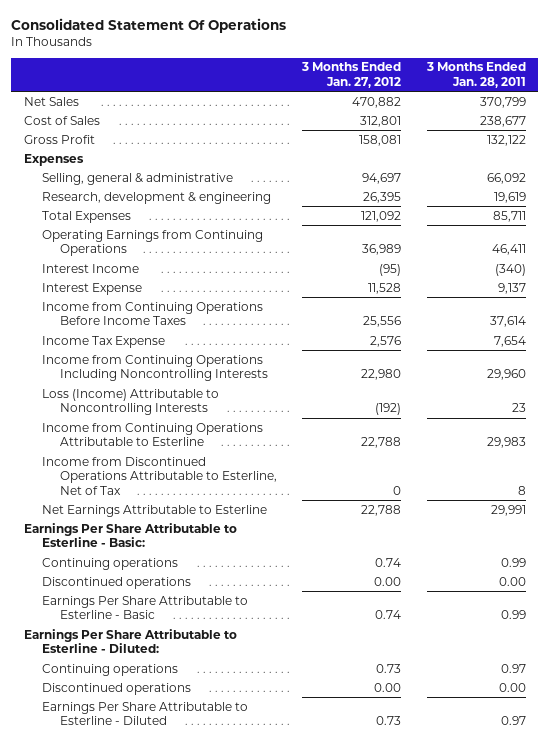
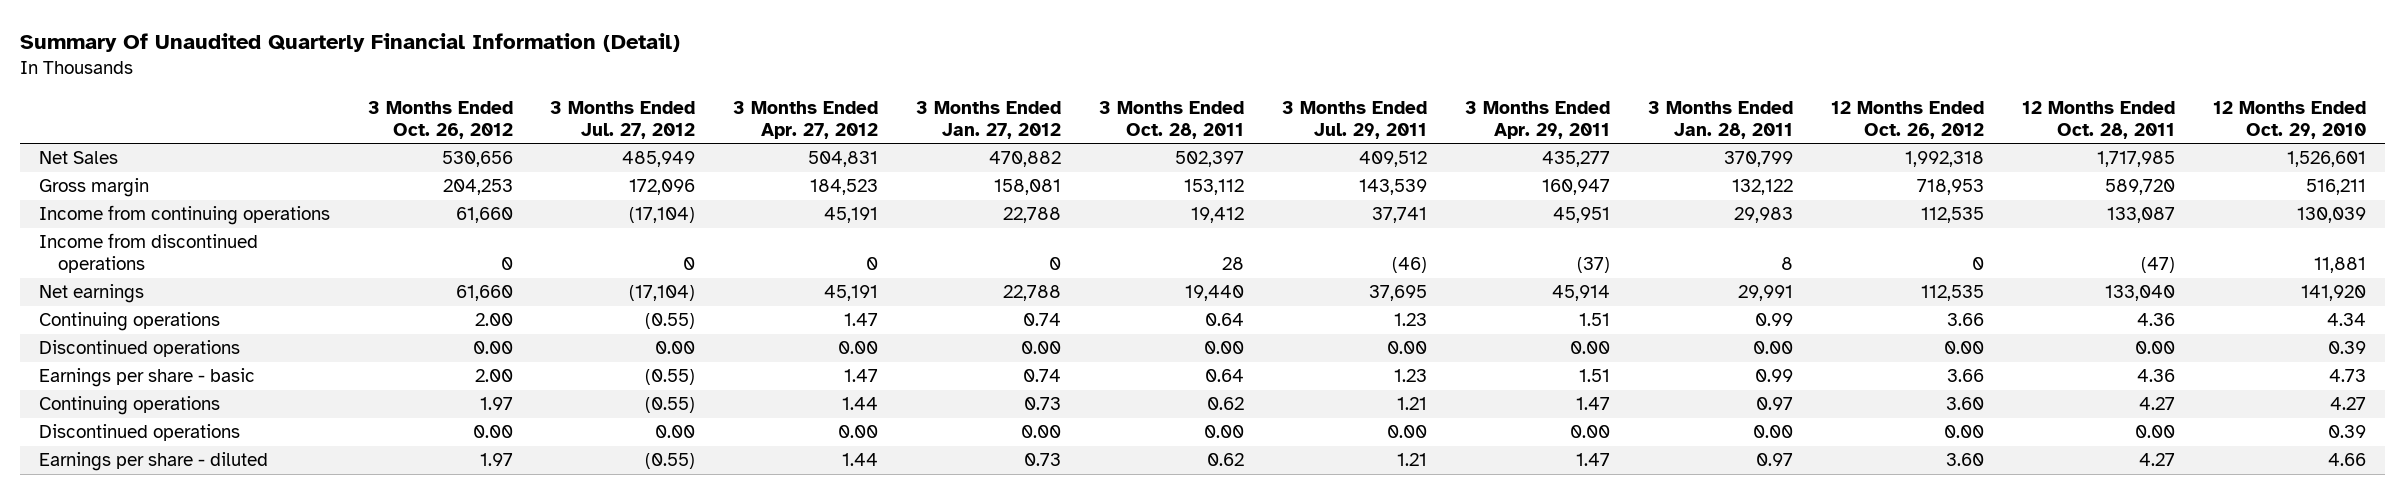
[11,17,287,33] Consolidated Statement Of Operations -> [19,32,680,52] Summary Of Unaudited Quarterly Financial Information (Detail)
none -> [367,100,513,139] 3 Months Ended Oct. 26, 2012
none -> [550,100,696,139] 3 Months Ended Jul. 27, 2012
none -> [733,100,879,139] 3 Months Ended Apr. 27, 2012
none -> [1099,100,1245,139] 3 Months Ended Oct. 28, 2011
none -> [1282,100,1428,139] 3 Months Ended Jul. 29, 2011
none -> [1465,100,1611,139] 3 Months Ended Apr. 29, 2011
none -> [1831,100,1985,139] 12 Months Ended Oct. 26, 2012
none -> [2021,100,2175,139] 12 Months Ended Oct. 28, 2011
none -> [2212,100,2366,139] 12 Months Ended Oct. 29, 2010
[24,115,101,125] Cost of Sales -> none
[24,153,85,166] Expenses -> none
[42,172,234,185] Selling, general & administrative -> none
[42,191,272,204] Research, development & engineering -> none
[42,210,132,223] Total Expenses -> none
[42,229,264,257] Operating Earnings from Continuing Operations -> none
[42,263,140,273] Interest Income -> none
[42,282,143,295] Interest Expense -> none
[42,301,264,326] Income from Continuing Operations Before Income Taxes -> none
[42,335,166,348] Income Tax Expense -> none
[42,354,268,382] Income from Continuing Operations Including Noncontrolling Interests -> none
[42,388,220,416] Loss (Income) Attributable to Noncontrolling Interests -> none
[24,522,238,548] Earnings Per Share Attributable to Esterline - Basic: -> none
[24,134,96,144] Gross Profit -> [38,178,149,198] Gross margin
[42,422,264,447] Income from Continuing Operations Attributable to Esterline -> [38,205,330,226] Income from continuing operations
[42,456,277,495] Income from Discontinued Operations Attributable to Esterline, Net of Tax -> [38,233,258,274] Income from discontinued operations
[42,504,268,517] Net Earnings Attributable to Esterline -> [38,284,144,304] Net earnings
[24,628,238,654] Earnings Per Share Attributable to Esterline - Diluted: -> none
[42,595,249,620] Earnings Per Share Attributable to Esterline - Basic -> [38,368,255,388] Earnings per share - basic
[42,701,249,726] Earnings Per Share Attributable to Esterline - Diluted -> [38,452,268,472] Earnings per share - diluted

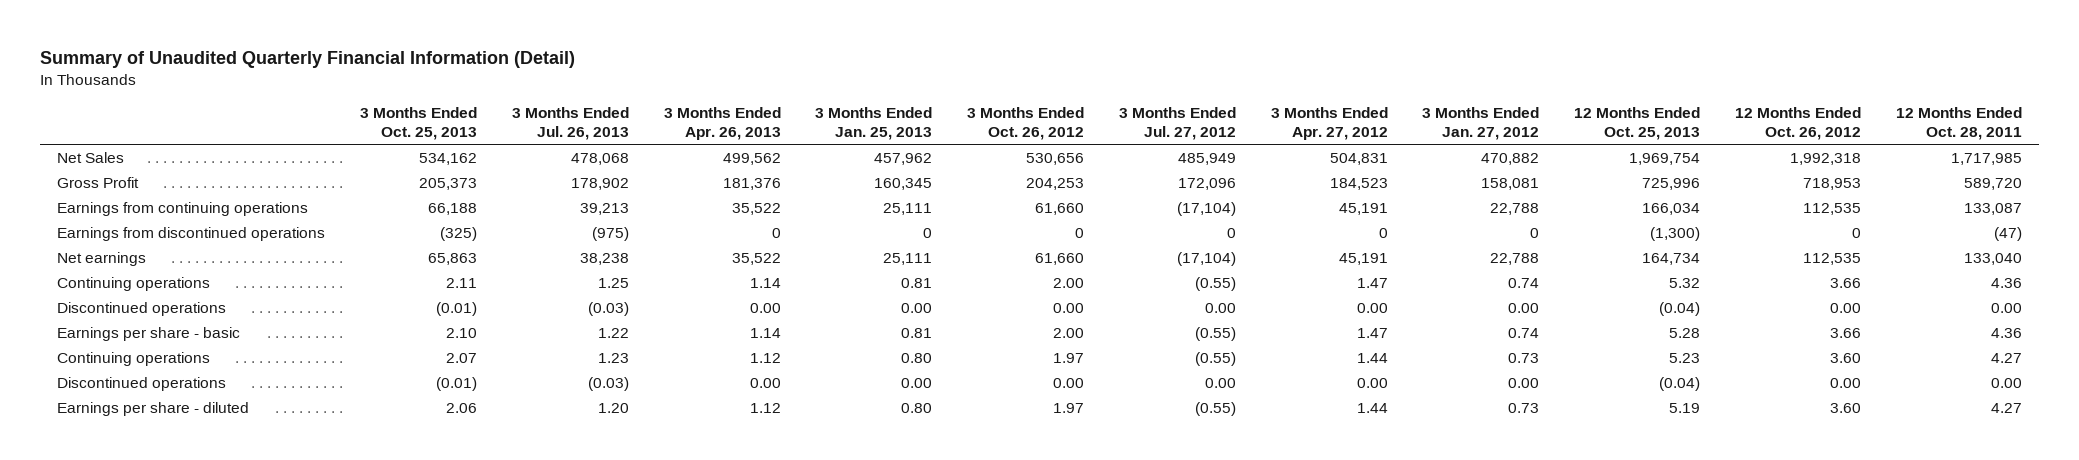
[19,32,680,52] Summary Of Unaudited Quarterly Financial Information (Detail) -> [39,50,575,68] Summary of Unaudited Quarterly Financial Information (Detail)
[1099,100,1245,139] 3 Months Ended Oct. 28, 2011 -> none
[1282,100,1428,139] 3 Months Ended Jul. 29, 2011 -> none
[1465,100,1611,139] 3 Months Ended Apr. 29, 2011 -> none
[1648,100,1794,139] 3 Months Ended Jan. 28, 2011 -> none
[2212,100,2366,139] 12 Months Ended Oct. 29, 2010 -> none
none -> [359,107,477,141] 3 Months Ended Oct. 25, 2013
none -> [511,107,629,141] 3 Months Ended Jul. 26, 2013
none -> [663,107,781,141] 3 Months Ended Apr. 26, 2013
none -> [815,107,933,141] 3 Months Ended Jan. 25, 2013
none -> [1574,107,1701,141] 12 Months Ended Oct. 25, 2013
[38,178,149,198] Gross margin -> [57,176,140,188] Gross Profit
[38,205,330,226] Income from continuing operations -> [57,201,309,216] Earnings from continuing operations
[38,233,258,274] Income from discontinued operations -> [57,226,326,241] Earnings from discontinued operations

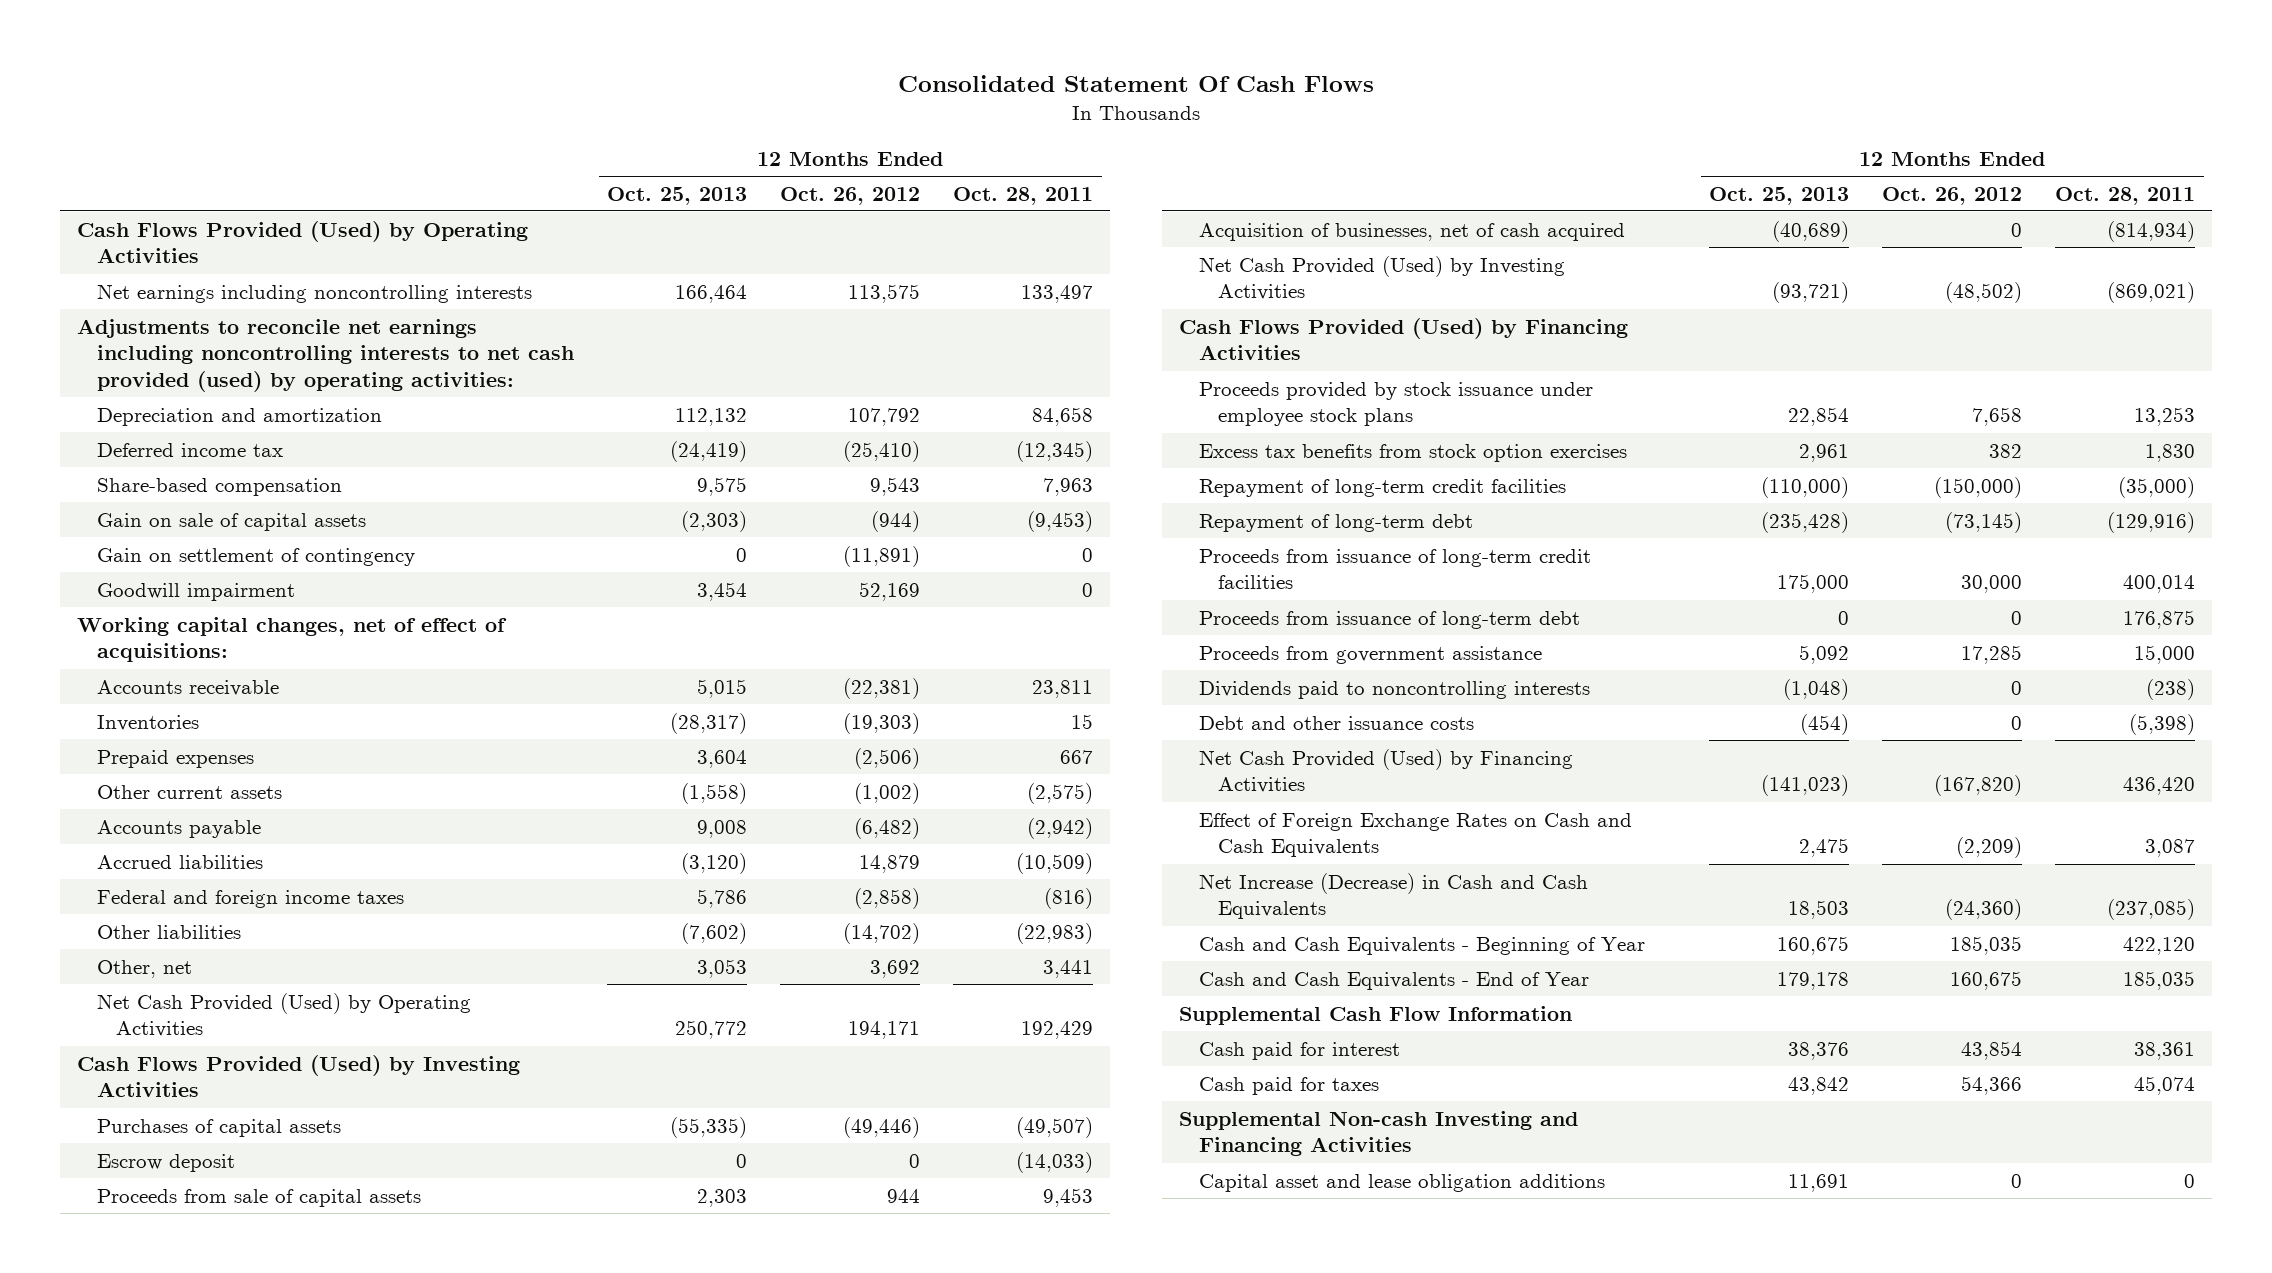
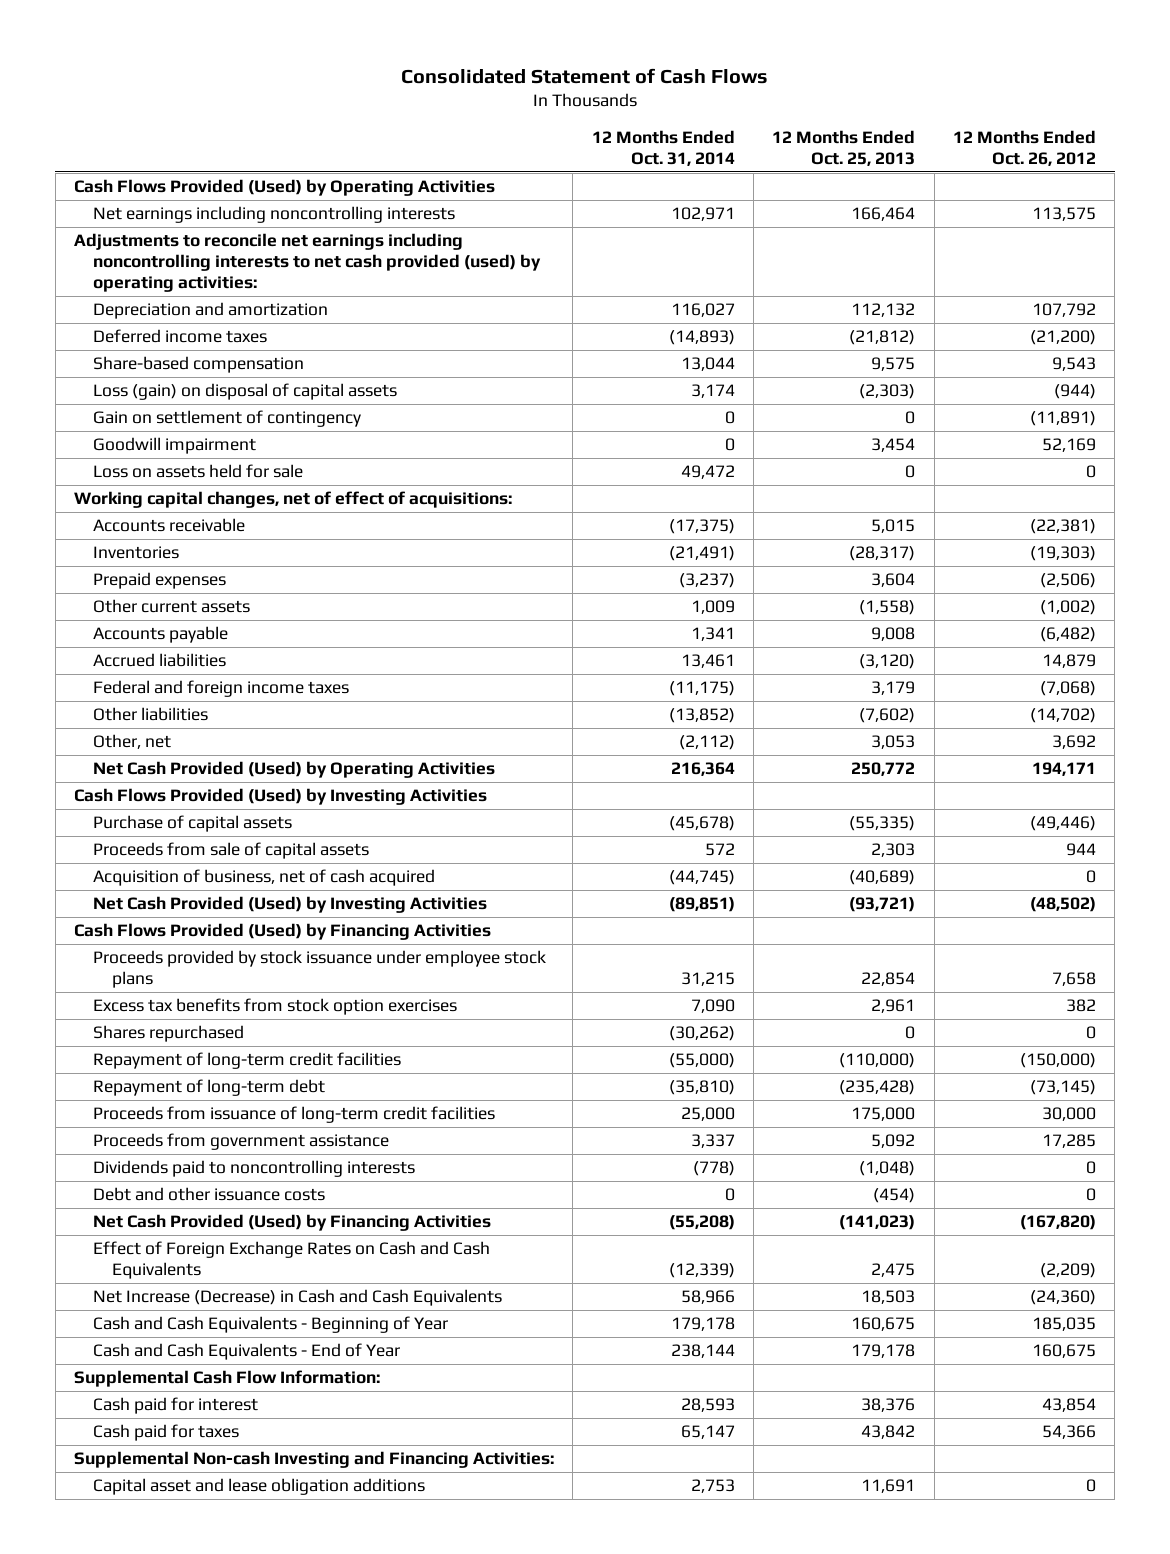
[898,75,1375,93] Consolidated Statement Of Cash Flows -> [401,67,769,84] Consolidated Statement of Cash Flows
[953,186,1094,205] Oct. 28, 2011 -> none
none -> [591,130,735,166] 12 Months Ended Oct. 31, 2014
[96,442,283,457] Deferred income tax -> [93,329,268,344] Deferred income taxes
[669,440,747,462] (24,419) -> [849,330,916,346] (21,812)
[843,440,921,462] (25,410) -> [1029,330,1096,346] (21,200)
[96,512,366,531] Gain on sale of capital assets -> [93,383,398,401] Loss (gain) on disposal of capital assets
none -> [93,464,304,479] Loss on assets held for sale
[696,888,747,908] 5,786 -> [871,681,916,696] 3,179
[854,887,921,909] (2,858) -> [1039,681,1096,697] (7,068)
[96,1153,235,1172] Escrow deposit -> none
[96,1118,341,1137] Purchases of capital assets -> [93,815,293,833] Purchase of capital assets
[1198,222,1625,241] Acquisition of businesses, net of cash acquired -> [93,869,436,887] Acquisition of business, net of cash acquired
none -> [93,1025,245,1043] Shares repurchased
[1198,610,1580,629] Proceeds from issuance of long-term debt -> none
[1178,1005,1572,1025] Supplemental Cash Flow Information -> [74,1370,381,1388] Supplemental Cash Flow Information:
[1178,1110,1578,1157] Supplemental Non-cash Investing and Financing Activities -> [74,1451,555,1469] Supplemental Non-cash Investing and Financing Activities:

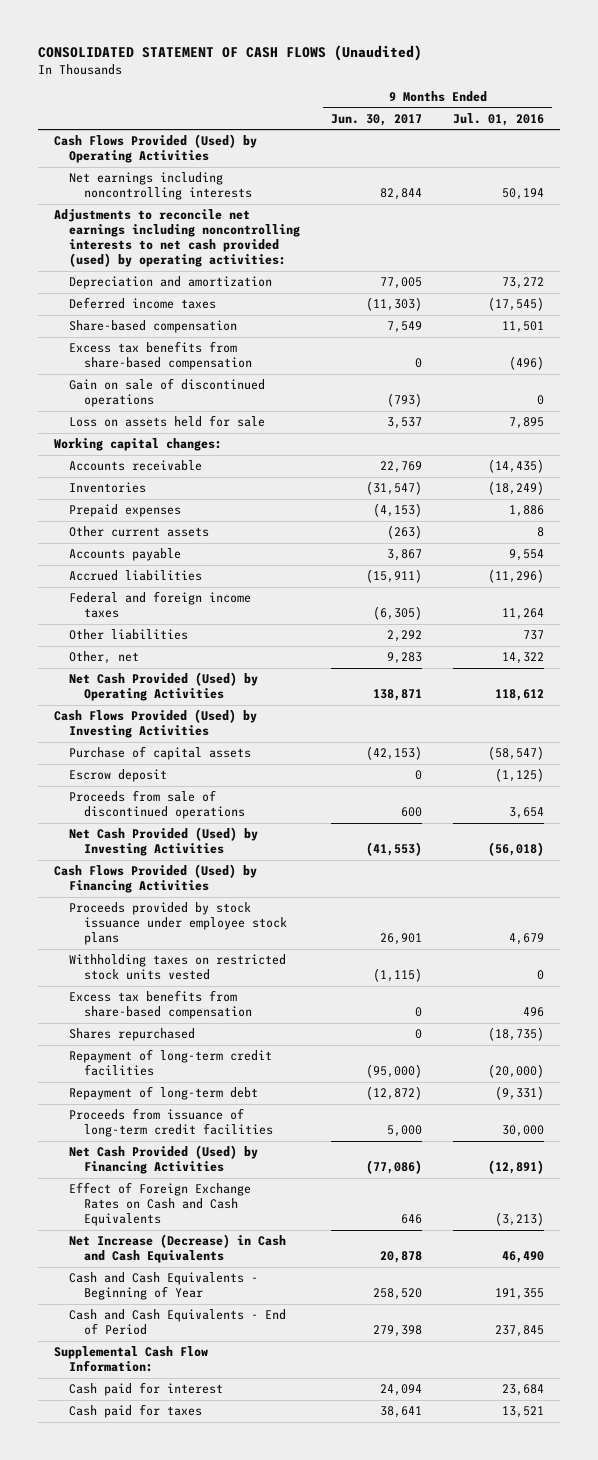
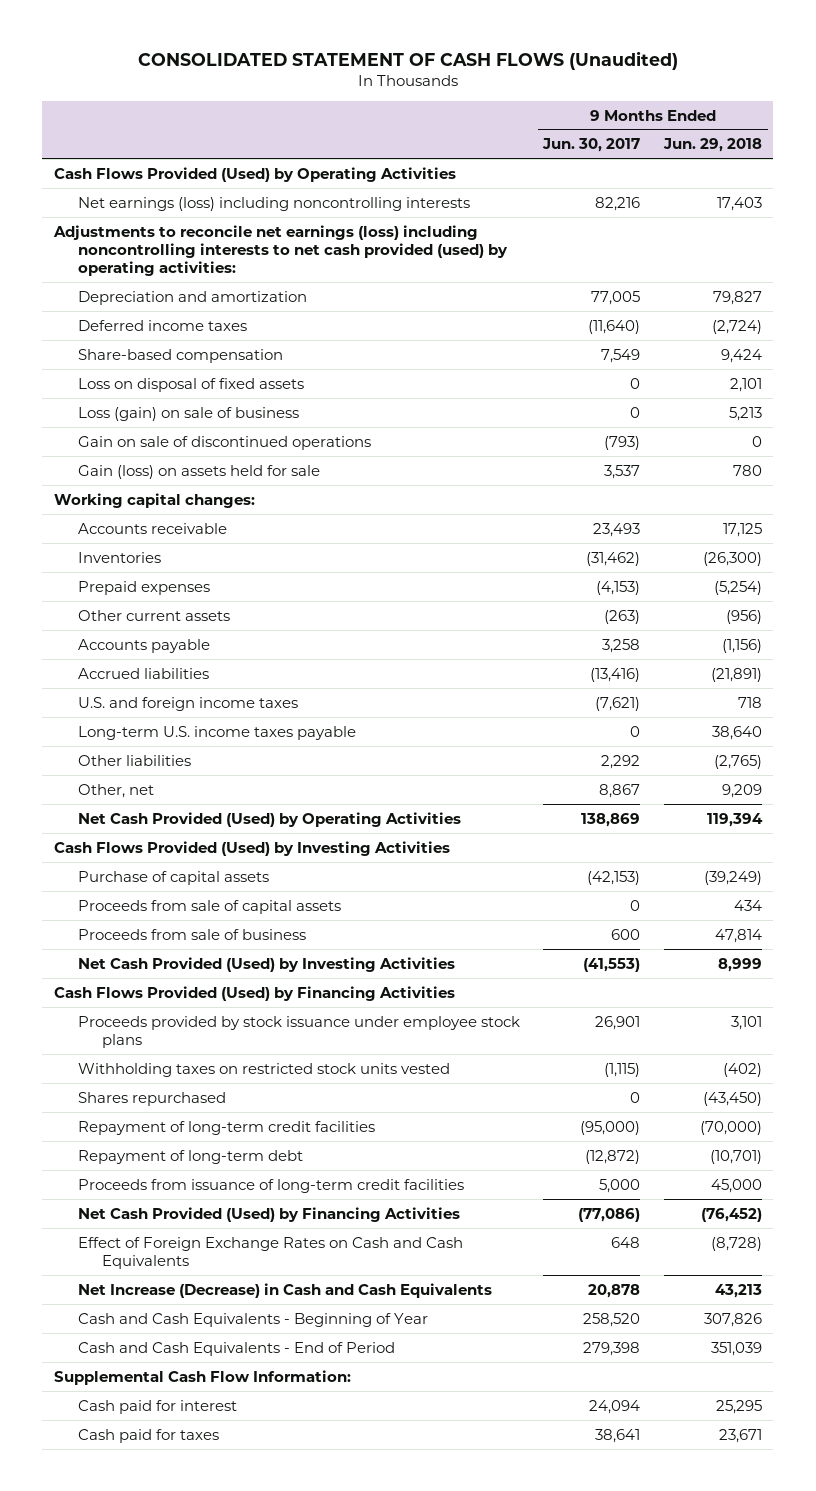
[453,112,545,126] Jul. 01, 2016 -> none
none -> [662,138,762,153] Jun. 29, 2018
[68,172,252,201] Net earnings including noncontrolling interests -> [78,196,471,211] Net earnings (loss) including noncontrolling interests
[380,188,423,201] 82,844 -> [595,196,641,211] 82,216
[53,209,300,268] Adjustments to reconcile net earnings including noncontrolling interests to net cash provided (used) by operating activities: -> [53,224,509,277] Adjustments to reconcile net earnings (loss) including noncontrolling interests to net cash provided (used) by operating activities:
[366,297,423,312] (11,303) -> [588,319,641,334] (11,640)
[68,341,252,371] Excess tax benefits from share-based compensation -> none
none -> [78,377,305,392] Loss on disposal of fixed assets
none -> [78,406,300,421] Loss (gain) on sale of business
[68,415,265,428] Loss on assets held for sale -> [78,464,321,479] Gain (loss) on assets held for sale
[380,461,423,474] 22,769 -> [593,522,641,537] 23,493
[366,481,423,496] (31,547) -> [586,551,641,566] (31,462)
[387,549,423,562] 3,867 -> [602,638,641,653] 3,258
[366,569,423,584] (15,911) -> [590,667,641,682] (13,416)
[68,591,251,619] Federal and foreign income taxes -> [78,696,299,711] U.S. and foreign income taxes
[373,606,423,621] (6,305) -> [595,696,641,711] (7,621)
none -> [78,725,357,740] Long-term U.S. income taxes payable
[387,652,423,665] 9,283 -> [599,783,641,798] 8,867
[373,689,423,702] 138,871 -> [581,812,641,827] 138,869
[68,769,167,783] Escrow deposit -> none
none -> [78,899,342,914] Proceeds from sale of capital assets
[68,790,245,820] Proceeds from sale of discontinued operations -> [78,928,307,940] Proceeds from sale of business
[68,990,252,1020] Excess tax benefits from share-based compensation -> none
[401,1214,423,1225] 646 -> [611,1236,641,1248] 648

